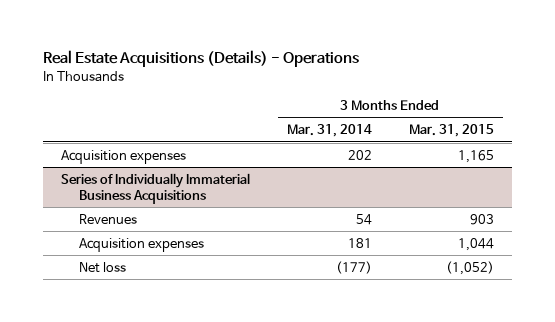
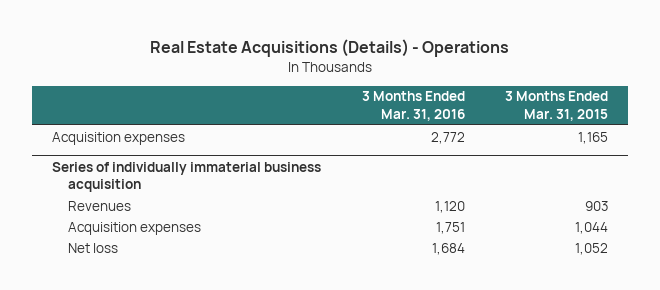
[287,124,373,138] Mar. 31, 2014 -> none
none -> [361,91,465,122] 3 Months Ended Mar. 31, 2016
[61,172,251,204] Series of Individually Immaterial Business Acquisitions -> [52,161,322,193] Series of individually immaterial business acquisition
[445,260,494,275] (1,052) -> [574,242,608,255] 1,052

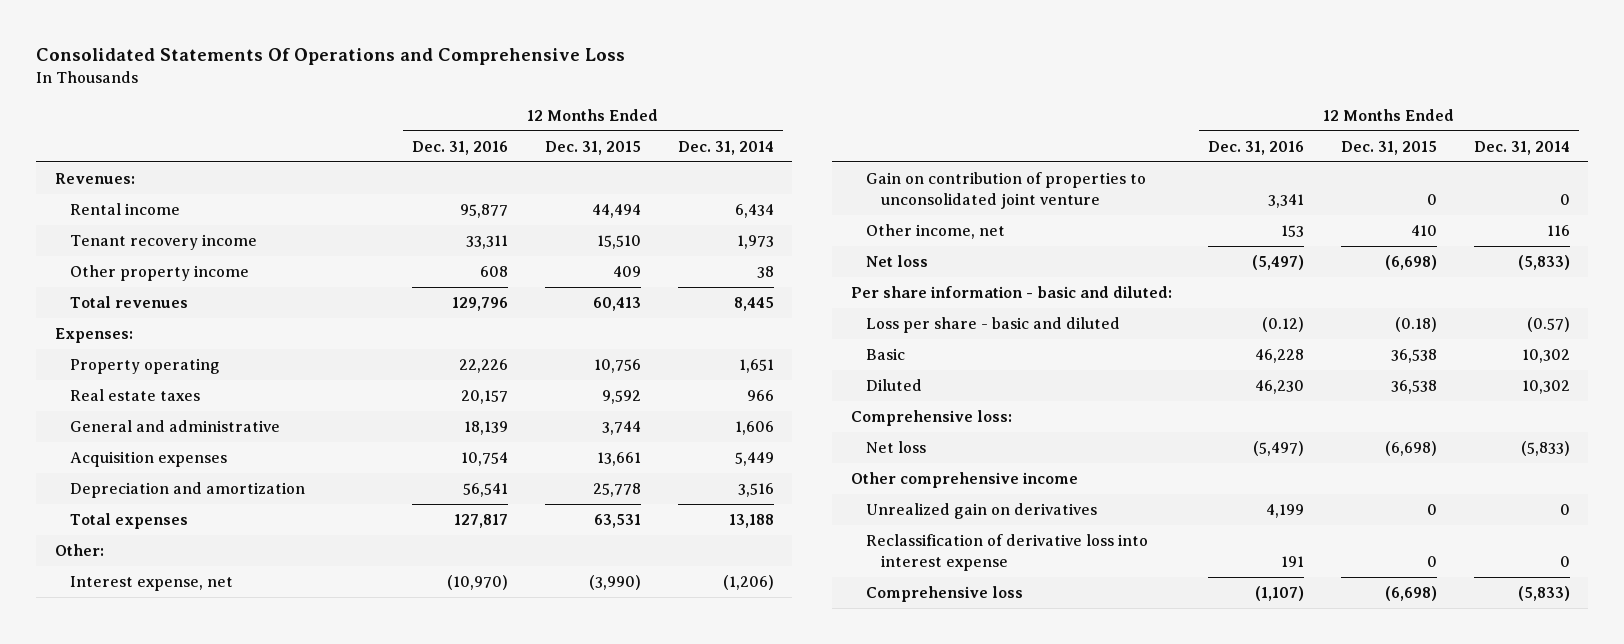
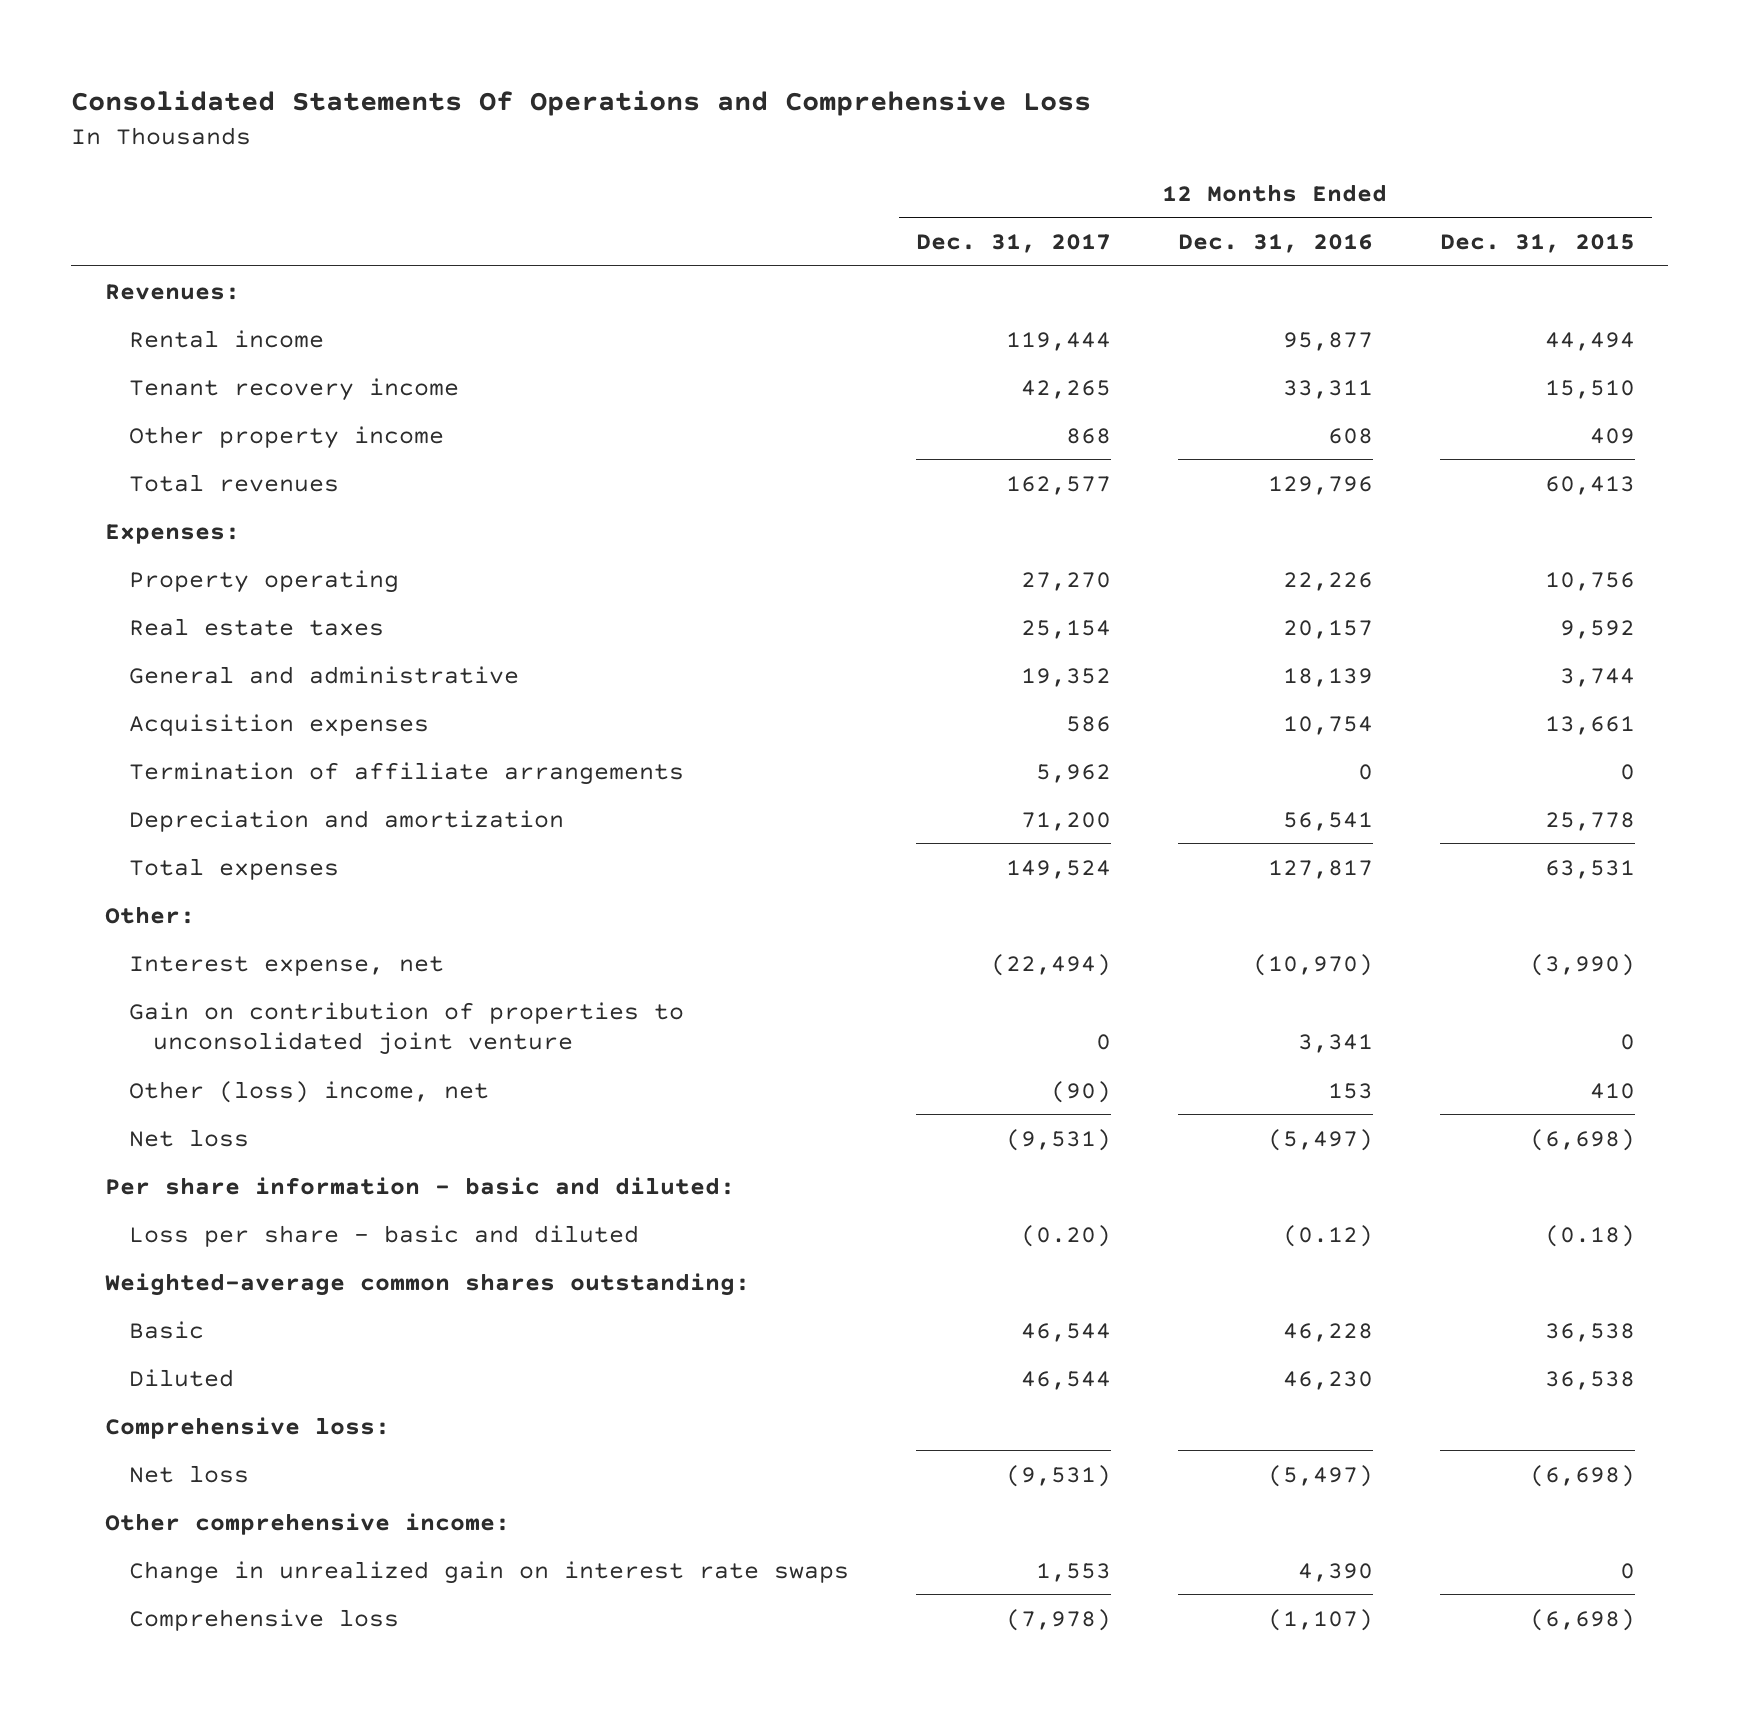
[677,140,774,155] Dec. 31, 2014 -> none
none -> [916,234,1112,254] Dec. 31, 2017
none -> [129,761,685,785] Termination of affiliate arrangements
[866,224,1006,240] Other income, net -> [129,1080,490,1103] Other (loss) income, net
none -> [104,1272,750,1296] Weighted-average common shares outstanding:
[866,503,1098,520] Unrealized gain on derivatives -> none
[866,534,1149,571] Reclassification of derivative loss into interest expense -> none
[850,472,1078,489] Other comprehensive income -> [104,1512,510,1535] Other comprehensive income:
none -> [129,1560,850,1584] Change in unrealized gain on interest rate swaps

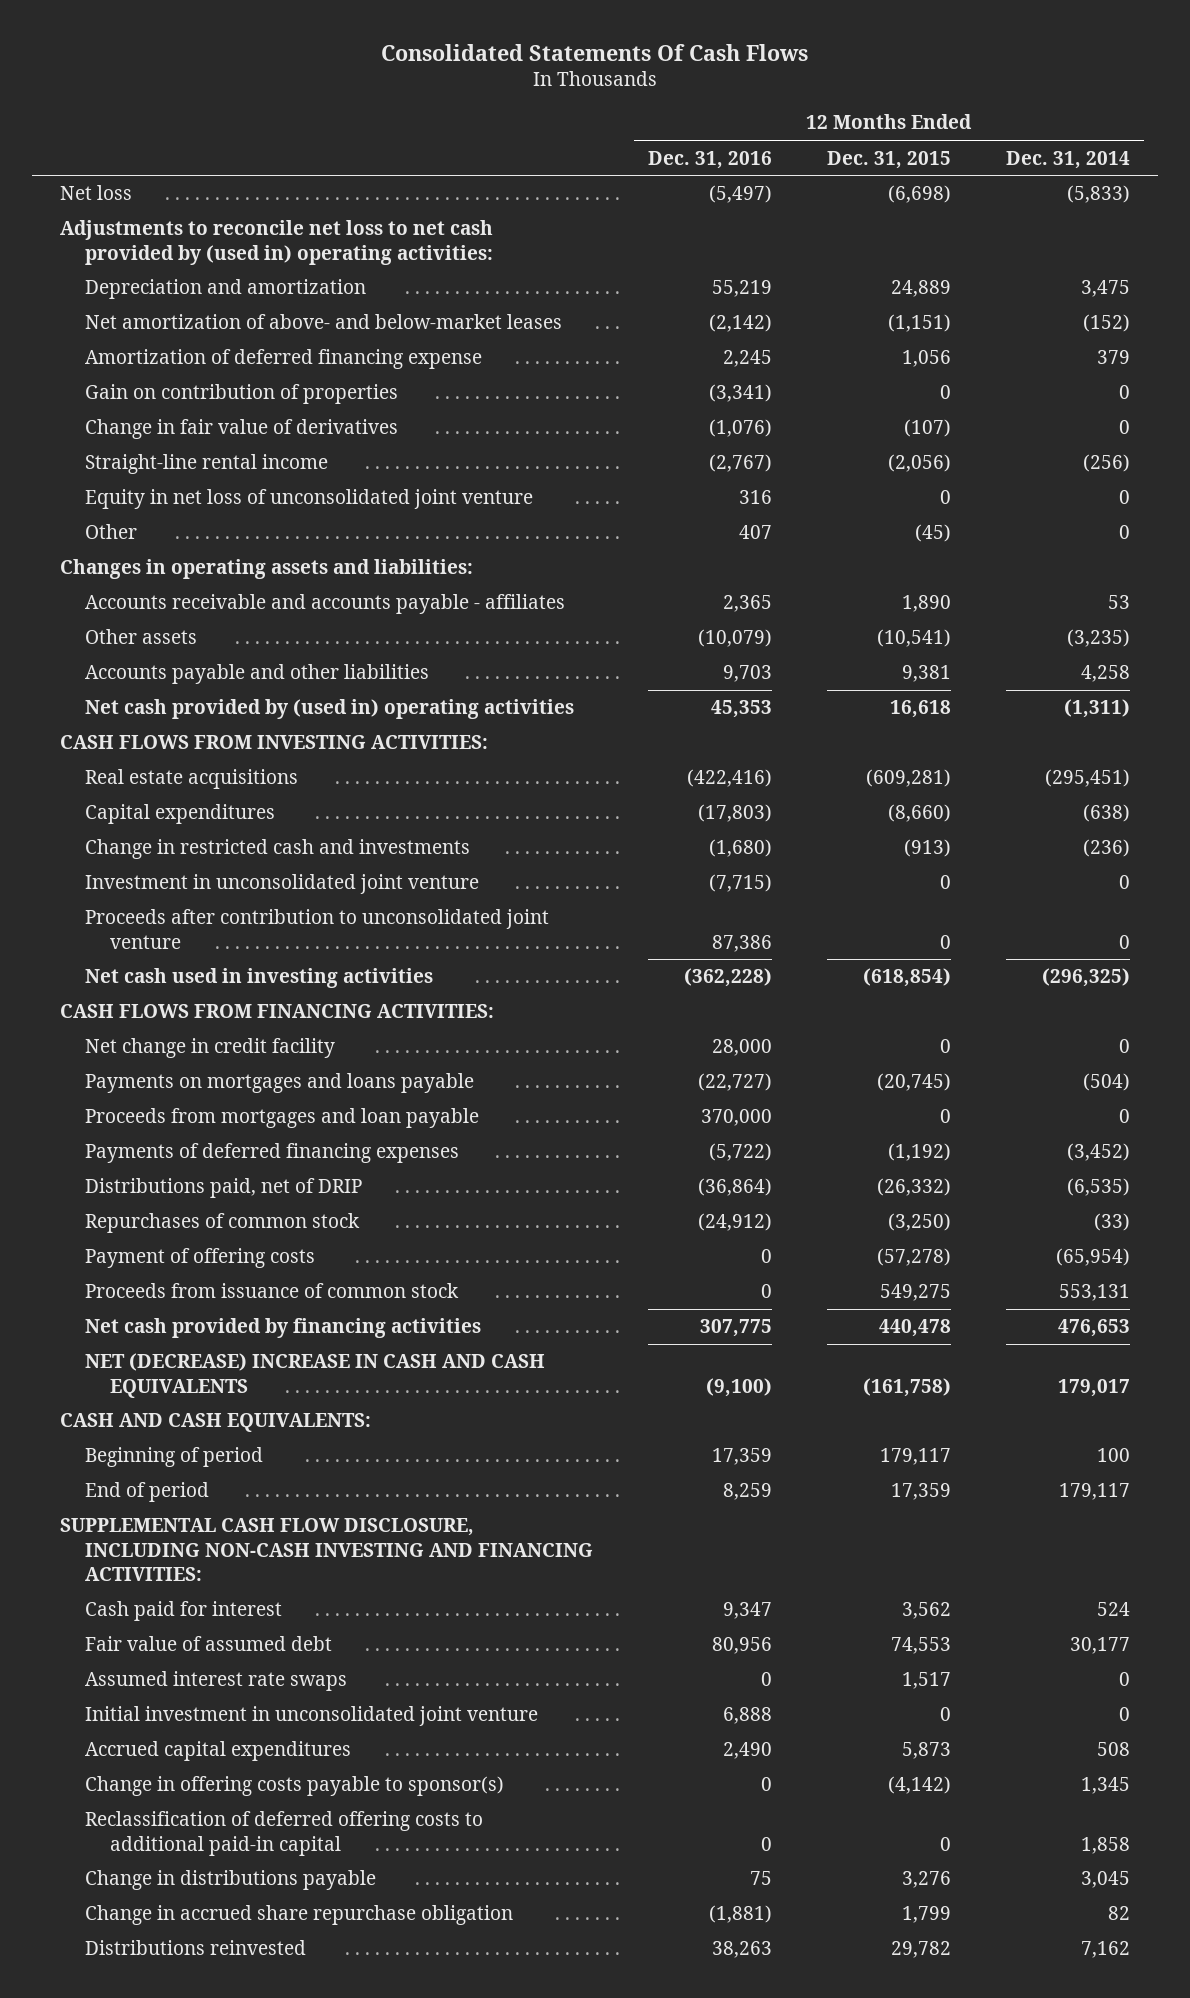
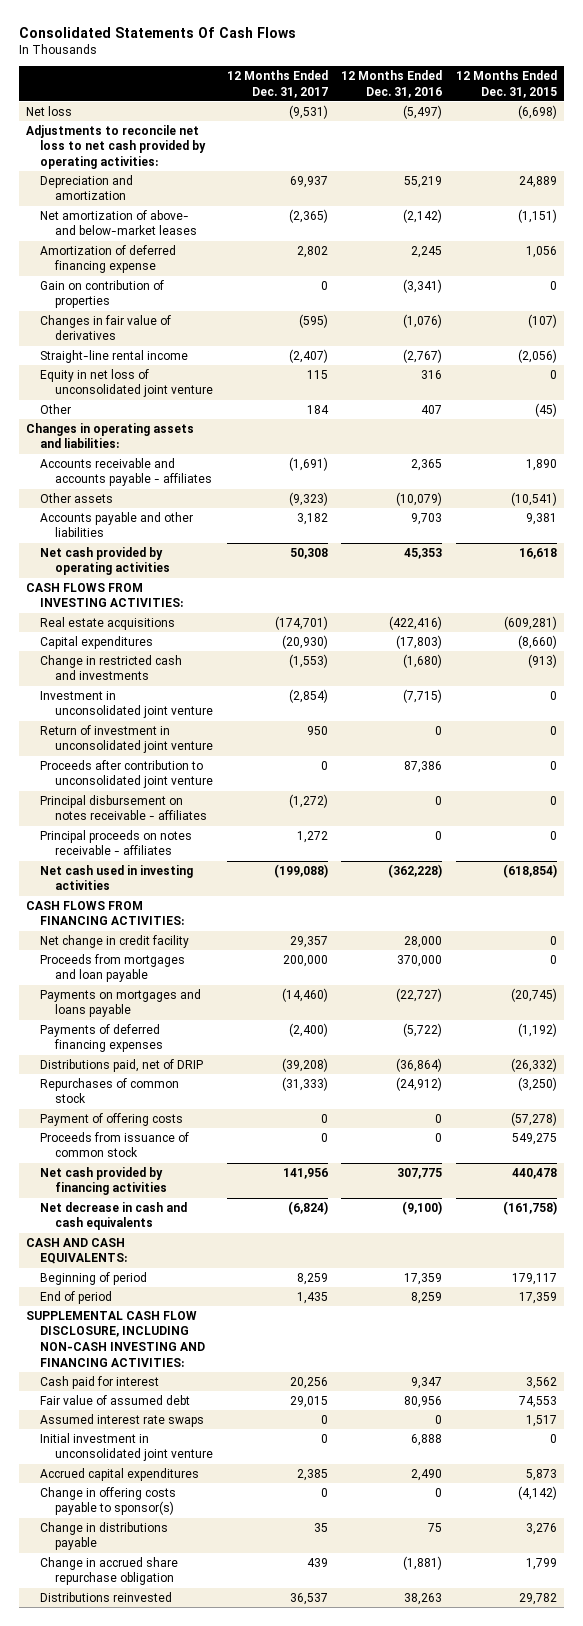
[1006,150,1131,169] Dec. 31, 2014 -> none
none -> [226,70,328,98] 12 Months Ended Dec. 31, 2017
[59,220,493,265] Adjustments to reconcile net loss to net cash provided by (used in) operating activities: -> [26,124,207,169] Adjustments to reconcile net loss to net cash provided by operating activities:
[84,419,398,440] Change in fair value of derivatives -> [40,314,172,341] Changes in fair value of derivatives
[84,699,574,720] Net cash provided by (used in) operating activities -> [40,546,170,576] Net cash provided by operating activities
none -> [40,724,213,754] Return of investment in unconsolidated joint venture
none -> [40,794,207,821] Principal disbursement on notes receivable - affiliates
none -> [40,829,193,856] Principal proceeds on notes receivable - affiliates
[84,1073,474,1094] Payments on mortgages and loans payable -> [40,988,202,1018] Payments on mortgages and loans payable
[84,1353,545,1398] NET (DECREASE) INCREASE IN CASH AND CASH EQUIVALENTS -> [40,1201,188,1231] Net decrease in cash and cash equivalents
[84,1811,483,1856] Reclassification of deferred offering costs to additional paid-in capital -> none

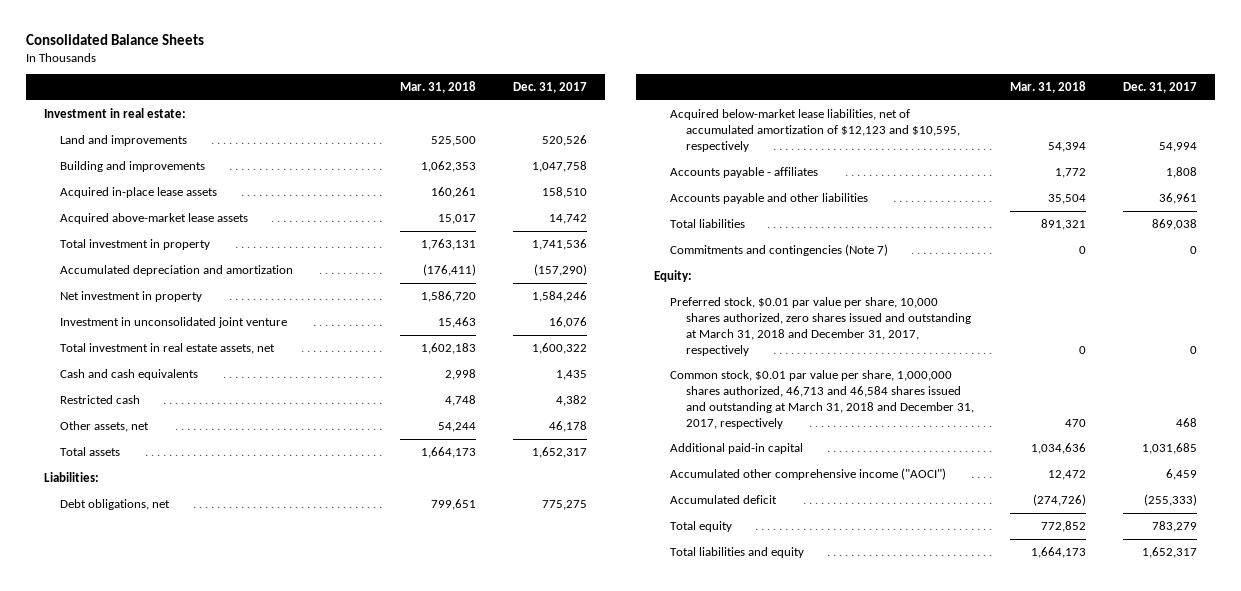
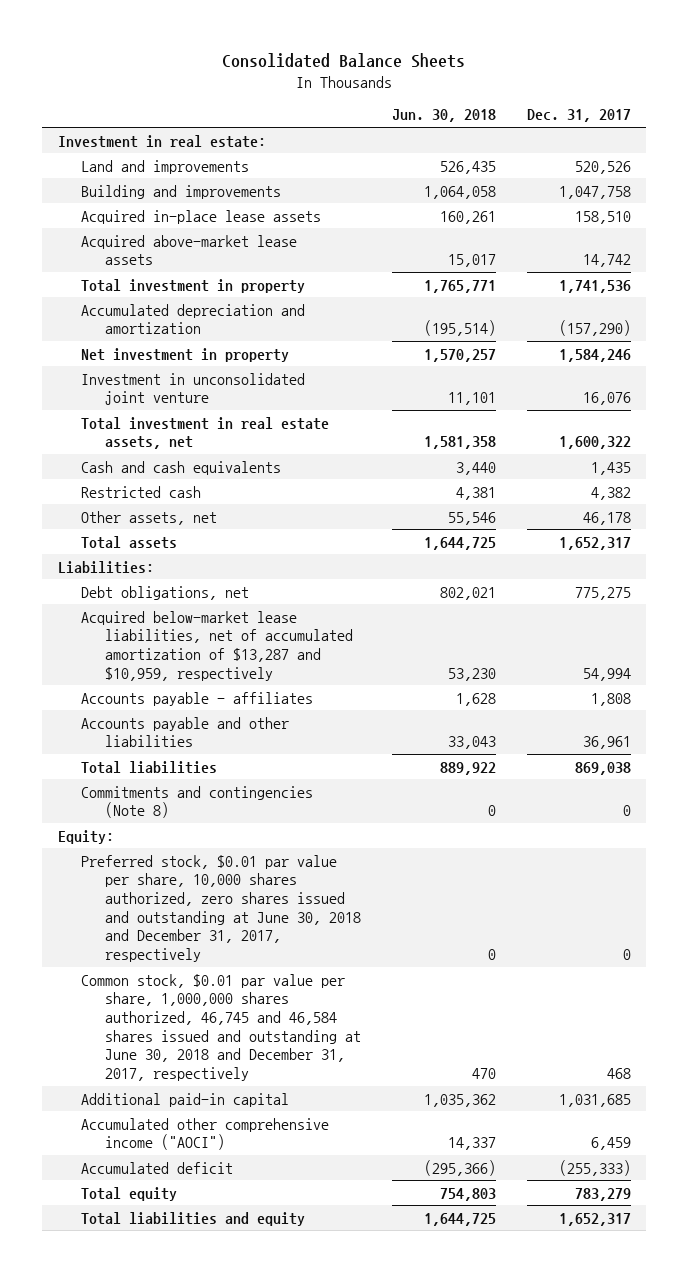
[400,81,477,94] Mar. 31, 2018 -> none
none -> [392,109,497,123] Jun. 30, 2018
[669,108,960,152] Acquired below-market lease liabilities, net of accumulated amortization of $12,123 and $10,595, respectively -> [81,610,354,681] Acquired below-market lease liabilities, net of accumulated amortization of $13,287 and $10,959, respectively
[669,243,888,256] Commitments and contingencies (Note 7) -> [81,785,314,819] Commitments and contingencies (Note 8)
[669,296,971,356] Preferred stock, $0.01 par value per share, 10,000 shares authorized, zero shares issued and outstanding at March 31, 2018 and December 31, 2017, respectively -> [81,854,362,962] Preferred stock, $0.01 par value per share, 10,000 shares authorized, zero shares issued and outstanding at June 30, 2018 and December 31, 2017, respectively
[669,369,974,429] Common stock, $0.01 par value per share, 1,000,000 shares authorized, 46,713 and 46,584 shares issued and outstanding at March 31, 2018 and December 31, 2017, respectively -> [81,973,362,1081] Common stock, $0.01 par value per share, 1,000,000 shares authorized, 46,745 and 46,584 shares issued and outstanding at June 30, 2018 and December 31, 2017, respectively

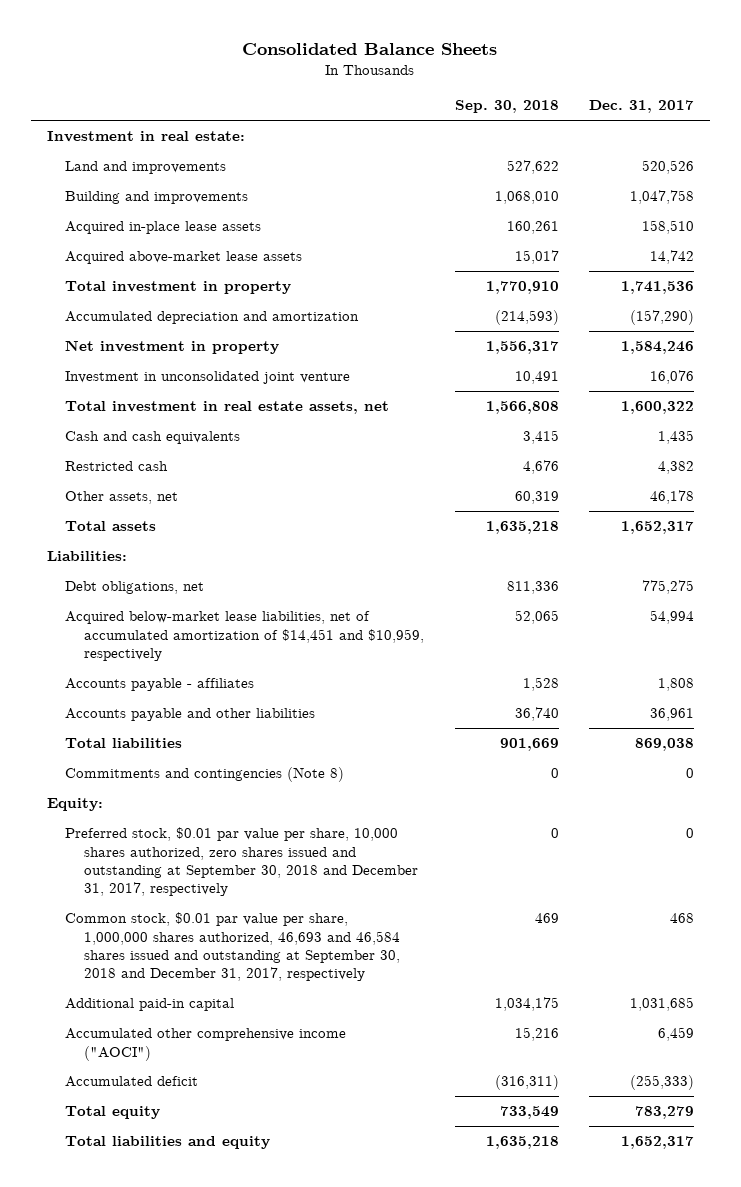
[392,109,497,123] Jun. 30, 2018 -> none
none -> [454,100,559,114] Sep. 30, 2018
[81,610,354,681] Acquired below-market lease liabilities, net of accumulated amortization of $13,287 and $10,959, respectively -> [65,611,424,662] Acquired below-market lease liabilities, net of accumulated amortization of $14,451 and $10,959, respectively
[81,854,362,962] Preferred stock, $0.01 par value per share, 10,000 shares authorized, zero shares issued and outstanding at June 30, 2018 and December 31, 2017, respectively -> [65,827,418,897] Preferred stock, $0.01 par value per share, 10,000 shares authorized, zero shares issued and outstanding at September 30, 2018 and December 31, 2017, respectively
[81,973,362,1081] Common stock, $0.01 par value per share, 1,000,000 shares authorized, 46,745 and 46,584 shares issued and outstanding at June 30, 2018 and December 31, 2017, respectively -> [65,912,400,982] Common stock, $0.01 par value per share, 1,000,000 shares authorized, 46,693 and 46,584 shares issued and outstanding at September 30, 2018 and December 31, 2017, respectively

